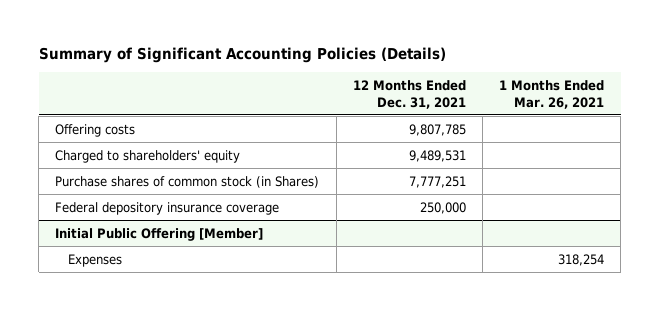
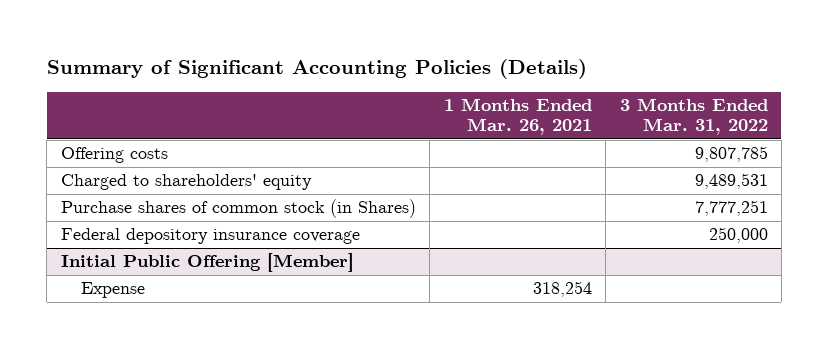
[352,79,466,109] 12 Months Ended Dec. 31, 2021 -> none
none -> [619,97,768,136] 3 Months Ended Mar. 31, 2022
[67,253,122,267] Expenses -> [81,282,146,299] Expense

